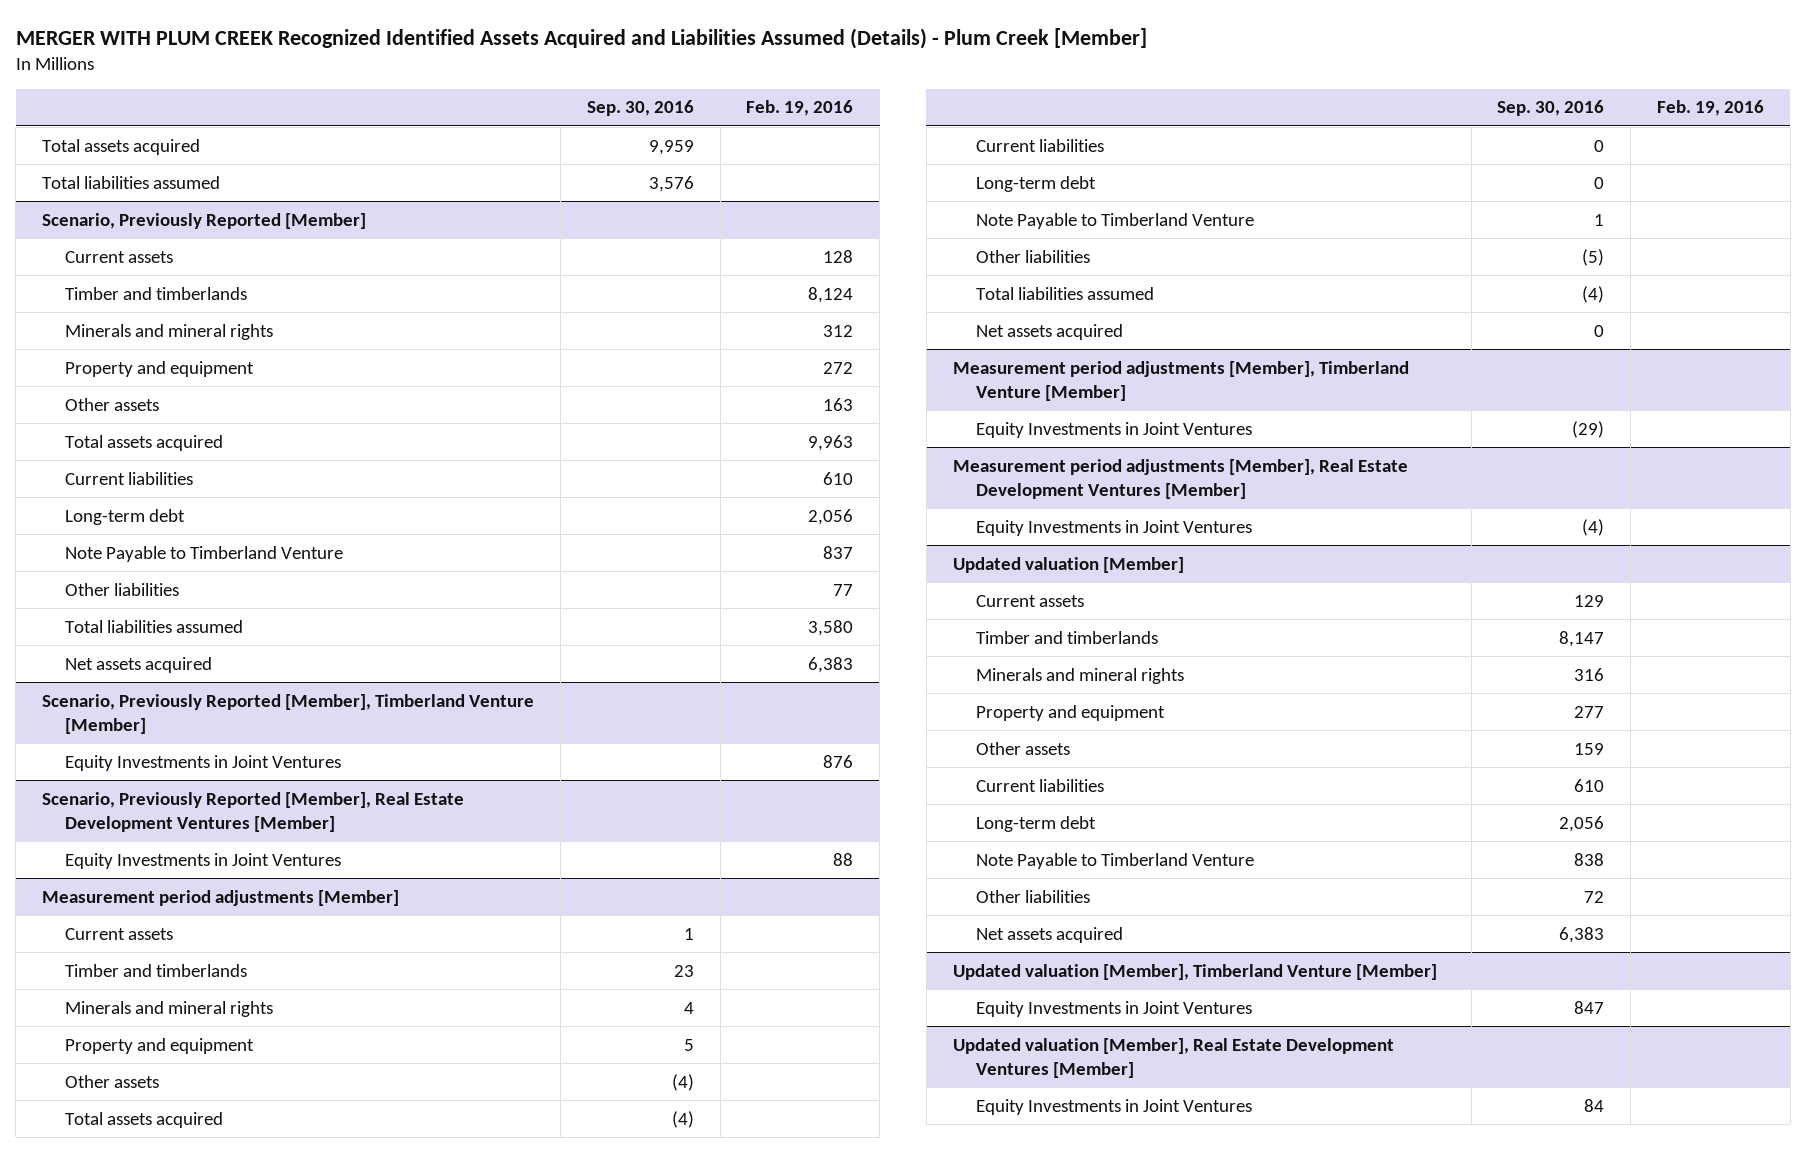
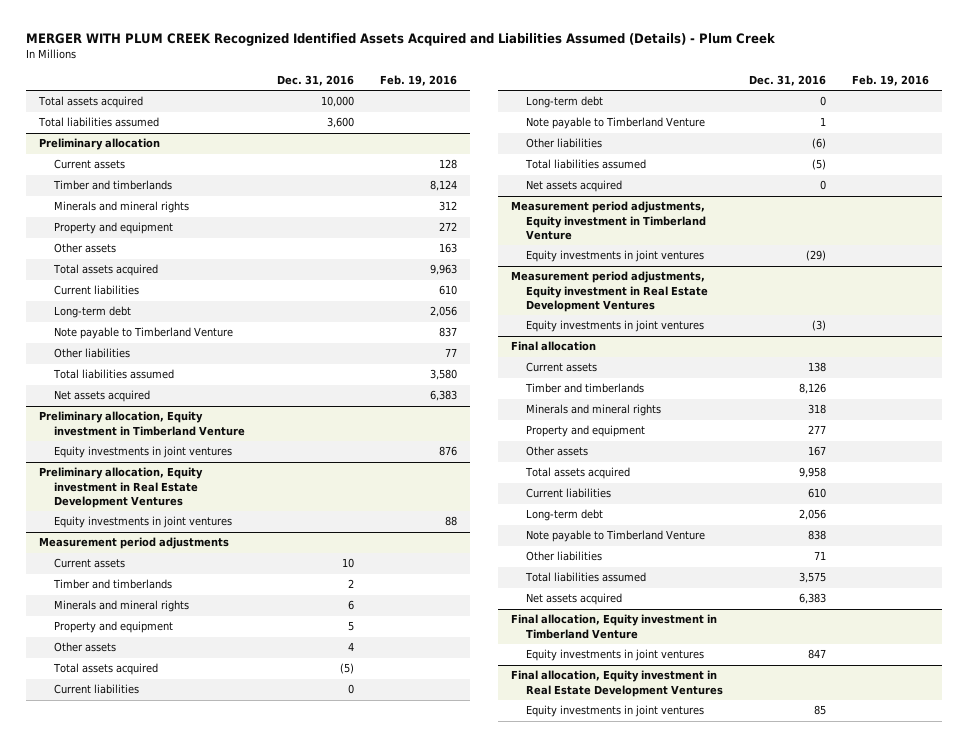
[15,27,1147,49] MERGER WITH PLUM CREEK Recognized Identified Assets Acquired and Liabilities Assumed (Details) - Plum Creek [Member] -> [26,33,776,47] MERGER WITH PLUM CREEK Recognized Identified Assets Acquired and Liabilities Assumed (Details) - Plum Creek
[586,100,694,117] Sep. 30, 2016 -> none
none -> [276,74,354,86] Dec. 31, 2016
[42,212,367,229] Scenario, Previously Reported [Member] -> [39,138,161,151] Preliminary allocation
[65,545,344,562] Note Payable to Timberland Venture -> [53,327,233,340] Note payable to Timberland Venture
[42,693,535,734] Scenario, Previously Reported [Member], Timberland Venture [Member] -> none
[65,754,342,771] Equity Investments in Joint Ventures -> none
[42,791,465,832] Scenario, Previously Reported [Member], Real Estate Development Ventures [Member] -> none
[65,852,342,869] Equity Investments in Joint Ventures -> none
none -> [39,411,245,436] Preliminary allocation, Equity investment in Timberland Venture
none -> [53,446,232,459] Equity investments in joint ventures
none -> [39,467,204,508] Preliminary allocation, Equity investment in Real Estate Development Ventures
none -> [53,516,232,529] Equity investments in joint ventures
[42,889,400,906] Measurement period adjustments [Member] -> [39,537,230,550] Measurement period adjustments
[976,212,1255,229] Note Payable to Timberland Venture -> [525,117,705,130] Note payable to Timberland Venture
[952,360,1409,401] Measurement period adjustments [Member], Timberland Venture [Member] -> [511,201,706,240] Measurement period adjustments, Equity investment in Timberland Venture
[976,421,1253,438] Equity Investments in Joint Ventures -> [525,250,704,263] Equity investments in joint ventures
[952,458,1408,499] Measurement period adjustments [Member], Real Estate Development Ventures [Member] -> [511,271,708,312] Measurement period adjustments, Equity investment in Real Estate Development Ventures
[976,519,1253,536] Equity Investments in Joint Ventures -> [525,320,704,333] Equity investments in joint ventures
[952,556,1184,573] Updated valuation [Member] -> [511,341,597,352] Final allocation
none -> [524,467,630,480] Total assets acquired
[976,852,1255,869] Note Payable to Timberland Venture -> [525,530,705,543] Note payable to Timberland Venture
none -> [524,572,646,583] Total liabilities assumed
[952,963,1437,980] Updated valuation [Member], Timberland Venture [Member] -> none
[976,1000,1253,1017] Equity Investments in Joint Ventures -> none
[952,1037,1394,1078] Updated valuation [Member], Real Estate Development Ventures [Member] -> none
[976,1098,1253,1115] Equity Investments in Joint Ventures -> none
none -> [511,614,718,639] Final allocation, Equity investment in Timberland Venture
none -> [525,649,704,662] Equity investments in joint ventures
none -> [511,670,723,697] Final allocation, Equity investment in Real Estate Development Ventures
none -> [525,705,704,718] Equity investments in joint ventures

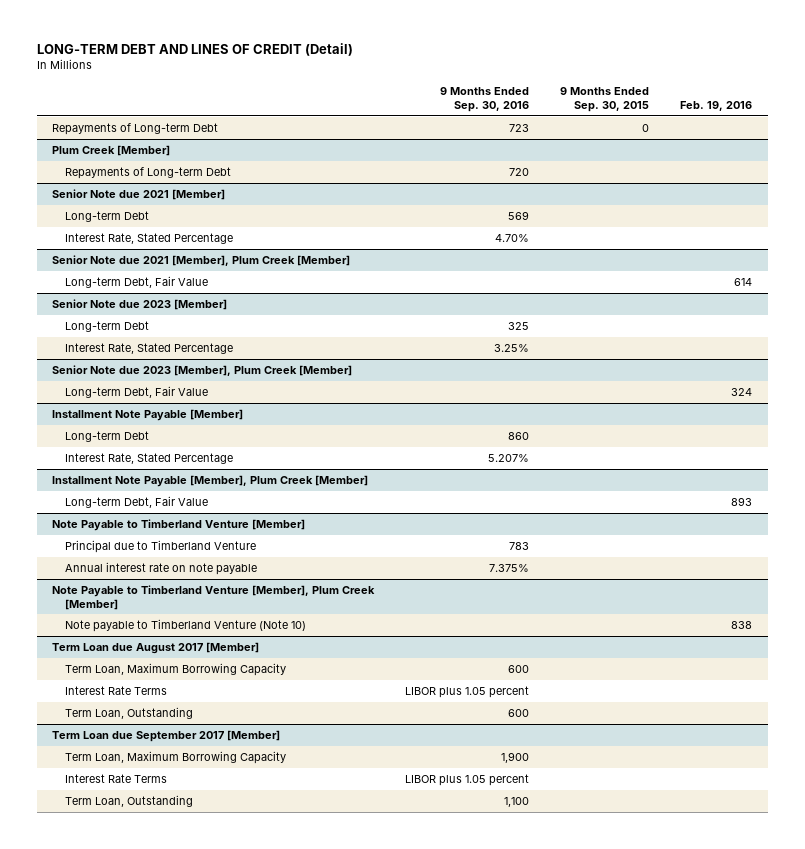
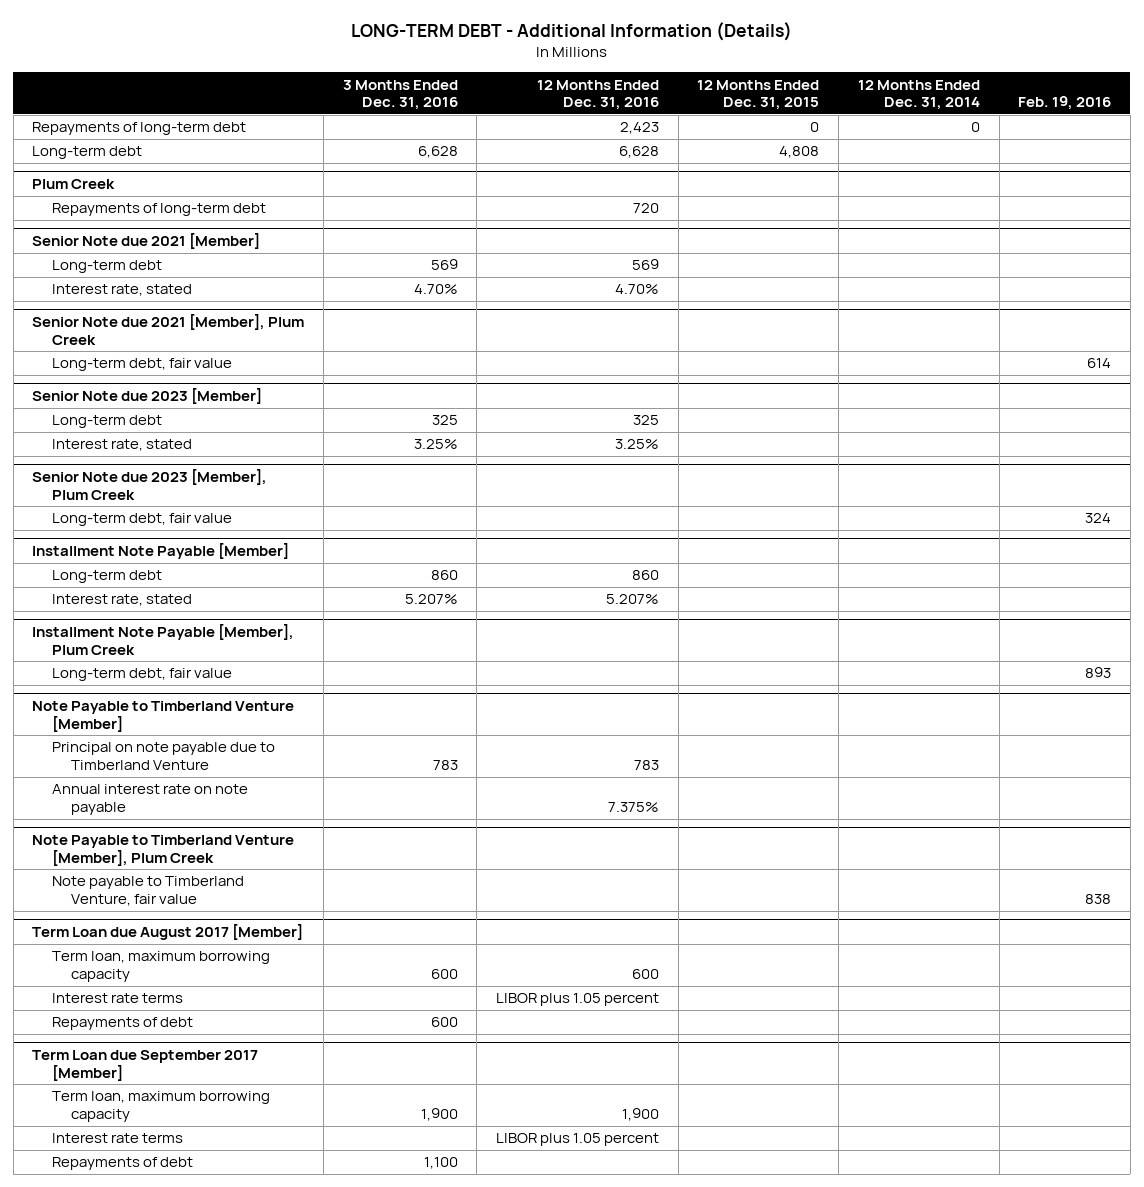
[36,43,353,57] LONG-TERM DEBT AND LINES OF CREDIT (Detail) -> [350,21,792,41] LONG-TERM DEBT - Additional Information (Details)
[440,87,530,113] 9 Months Ended Sep. 30, 2016 -> none
[560,87,650,113] 9 Months Ended Sep. 30, 2015 -> none
none -> [342,79,458,111] 3 Months Ended Dec. 31, 2016
none -> [537,79,660,111] 12 Months Ended Dec. 31, 2016
none -> [697,79,820,111] 12 Months Ended Dec. 31, 2015
none -> [857,79,980,111] 12 Months Ended Dec. 31, 2014
[52,122,219,135] Repayments of Long-term Debt -> [32,122,247,136] Repayments of long-term debt
none -> [32,146,143,160] Long-term debt
[52,144,171,156] Plum Creek [Member] -> [32,179,116,190] Plum Creek
[65,166,232,179] Repayments of Long-term Debt -> [51,203,266,217] Repayments of long-term debt
[65,210,150,222] Long-term Debt -> [51,260,162,274] Long-term debt
[65,232,234,244] Interest Rate, Stated Percentage -> [51,284,192,297] Interest rate, stated
[52,254,351,266] Senior Note due 2021 [Member], Plum Creek [Member] -> [32,314,305,346] Senior Note due 2021 [Member], Plum Creek
[65,275,209,288] Long-term Debt, Fair Value -> [51,358,232,372] Long-term debt, fair value
[65,320,150,332] Long-term Debt -> [51,415,162,429] Long-term debt
[65,342,234,354] Interest Rate, Stated Percentage -> [51,439,192,452] Interest rate, stated
[52,364,353,376] Senior Note due 2023 [Member], Plum Creek [Member] -> [32,469,268,501] Senior Note due 2023 [Member], Plum Creek
[65,385,209,398] Long-term Debt, Fair Value -> [51,513,232,527] Long-term debt, fair value
[65,430,150,442] Long-term Debt -> [51,570,162,584] Long-term debt
[65,452,234,464] Interest Rate, Stated Percentage -> [51,594,192,607] Interest rate, stated
[52,474,369,487] Installment Note Payable [Member], Plum Creek [Member] -> [32,624,295,656] Installment Note Payable [Member], Plum Creek
[65,495,209,508] Long-term Debt, Fair Value -> [51,668,232,682] Long-term debt, fair value
[65,539,257,553] Principal due to Timberland Venture -> [51,742,275,771] Principal on note payable due to Timberland Venture
[52,584,376,610] Note Payable to Timberland Venture [Member], Plum Creek [Member] -> [32,835,295,867] Note Payable to Timberland Venture [Member], Plum Creek
[65,618,307,632] Note payable to Timberland Venture (Note 10) -> [51,876,244,907] Note payable to Timberland Venture, fair value
[65,706,194,719] Term Loan, Outstanding -> none
[65,662,287,676] Term Loan, Maximum Borrowing Capacity -> [51,951,270,983] Term loan, maximum borrowing capacity
[65,685,168,695] Interest Rate Terms -> [51,993,183,1004] Interest rate terms
none -> [51,1017,193,1031] Repayments of debt
[65,794,194,807] Term Loan, Outstanding -> none
[65,750,287,764] Term Loan, Maximum Borrowing Capacity -> [51,1091,270,1123] Term loan, maximum borrowing capacity
[65,773,168,783] Interest Rate Terms -> [51,1133,183,1144] Interest rate terms
none -> [51,1157,193,1171] Repayments of debt

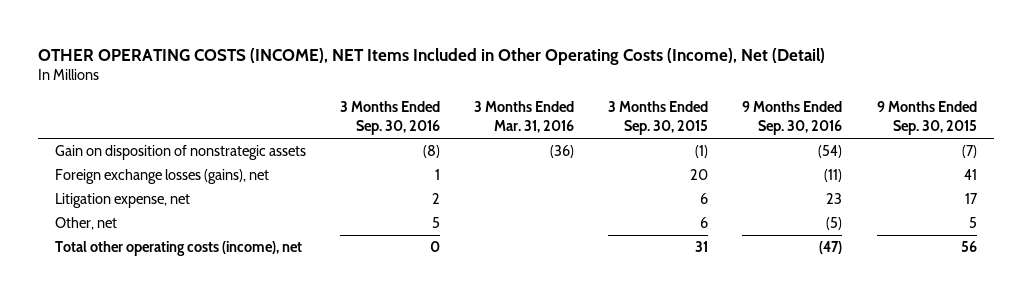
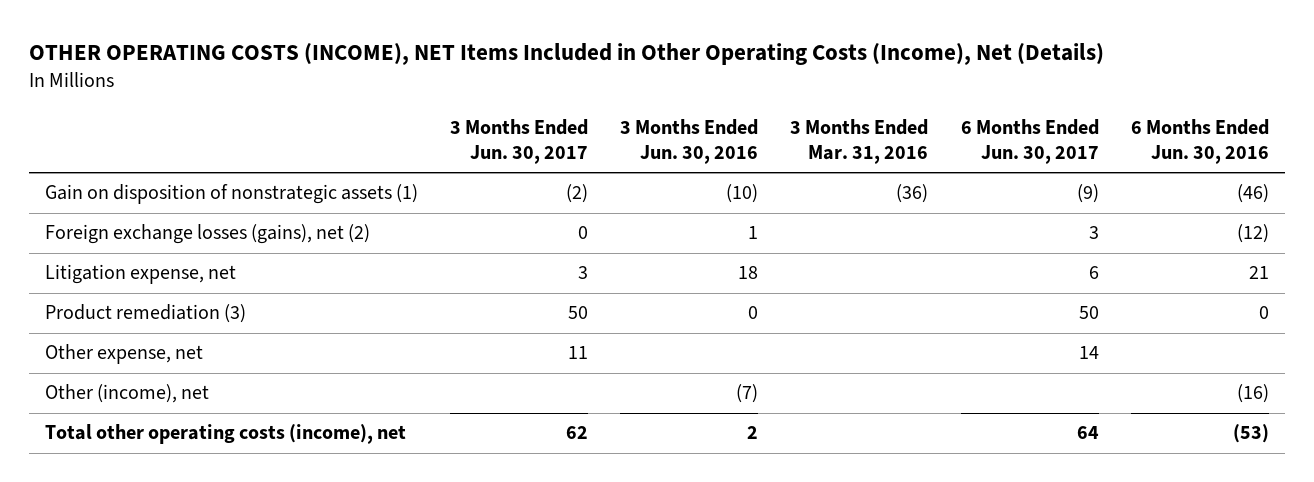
[37,47,825,65] OTHER OPERATING COSTS (INCOME), NET Items Included in Other Operating Costs (Income), Net (Detail) -> [28,42,1104,65] OTHER OPERATING COSTS (INCOME), NET Items Included in Other Operating Costs (Income), Net (Details)
[339,101,440,136] 3 Months Ended Sep. 30, 2016 -> none
[608,101,709,136] 3 Months Ended Sep. 30, 2015 -> none
[742,101,843,136] 9 Months Ended Sep. 30, 2016 -> none
[876,101,977,136] 9 Months Ended Sep. 30, 2015 -> none
none -> [449,118,588,165] 3 Months Ended Jun. 30, 2017
none -> [620,118,759,165] 3 Months Ended Jun. 30, 2016
none -> [960,118,1099,165] 6 Months Ended Jun. 30, 2017
none -> [1130,118,1269,165] 6 Months Ended Jun. 30, 2016
[54,145,306,161] Gain on disposition of nonstrategic assets -> [44,184,418,205] Gain on disposition of nonstrategic assets (1)
[54,169,269,185] Foreign exchange losses (gains), net -> [44,224,370,245] Foreign exchange losses (gains), net (2)
none -> [44,304,246,324] Product remediation (3)
none -> [44,344,203,365] Other expense, net
[54,217,117,231] Other, net -> [44,384,209,404] Other (income), net

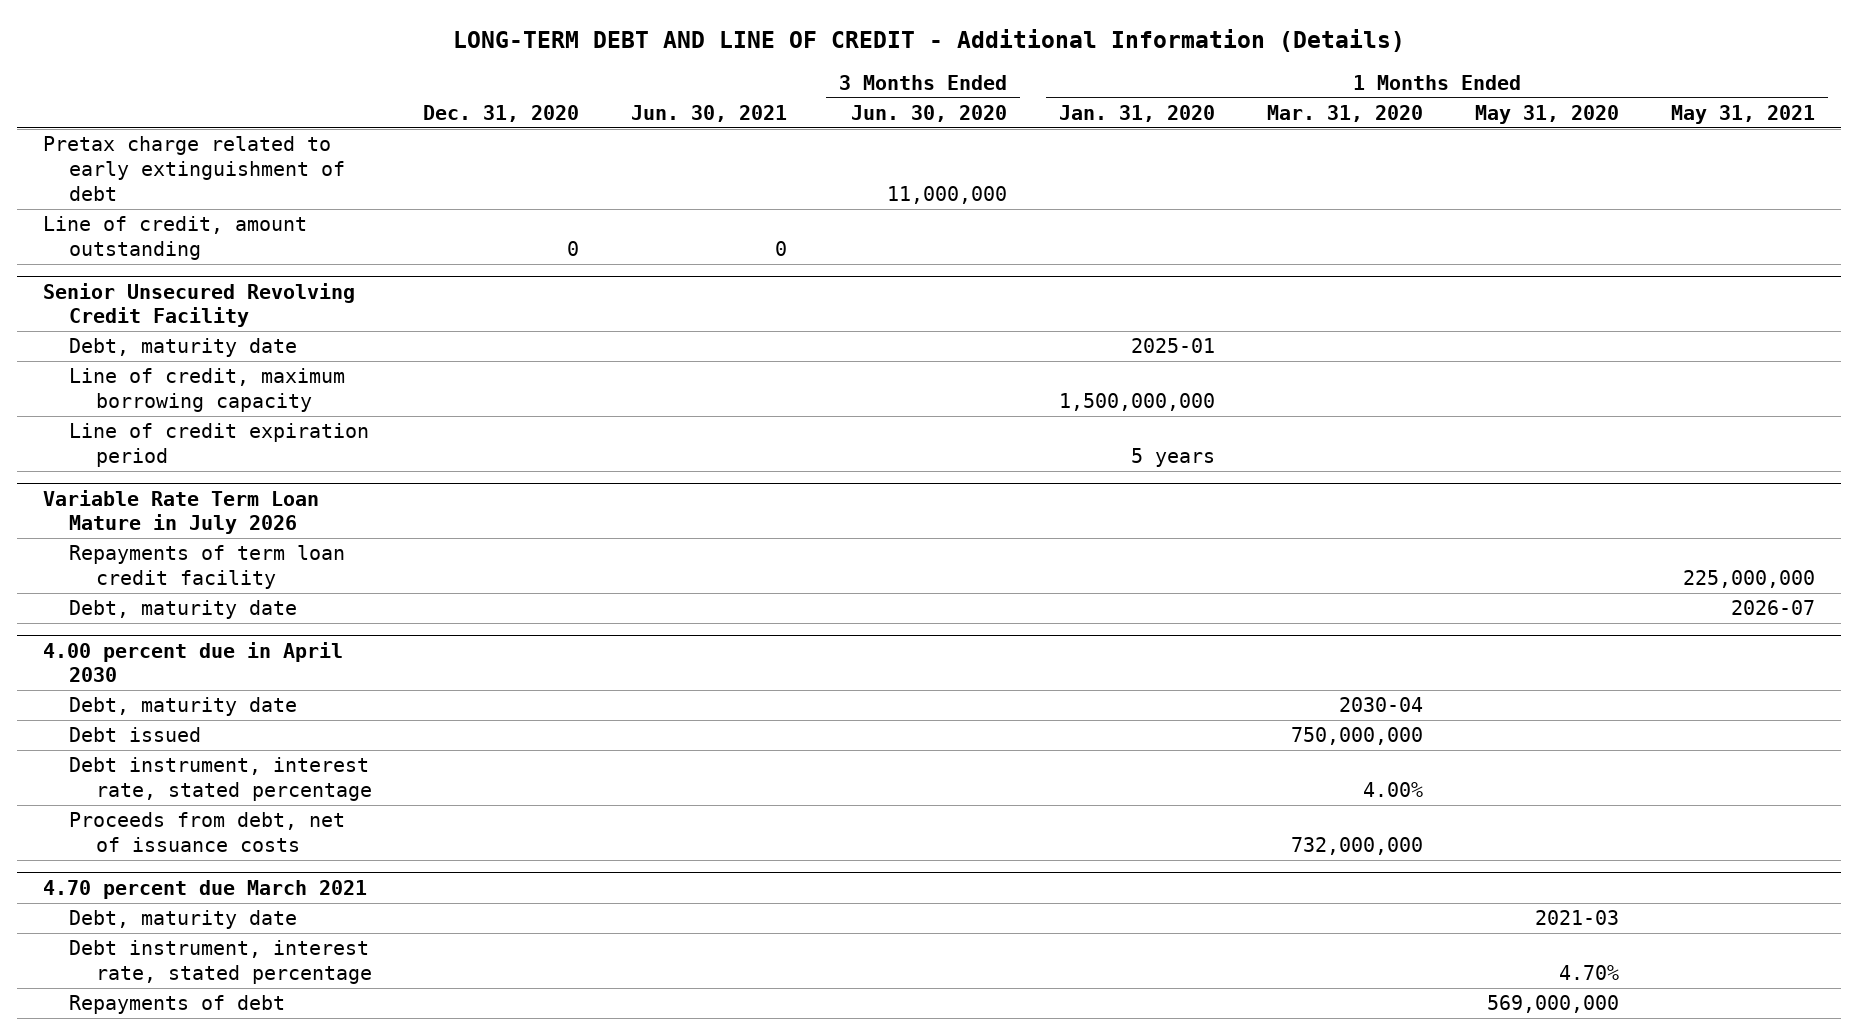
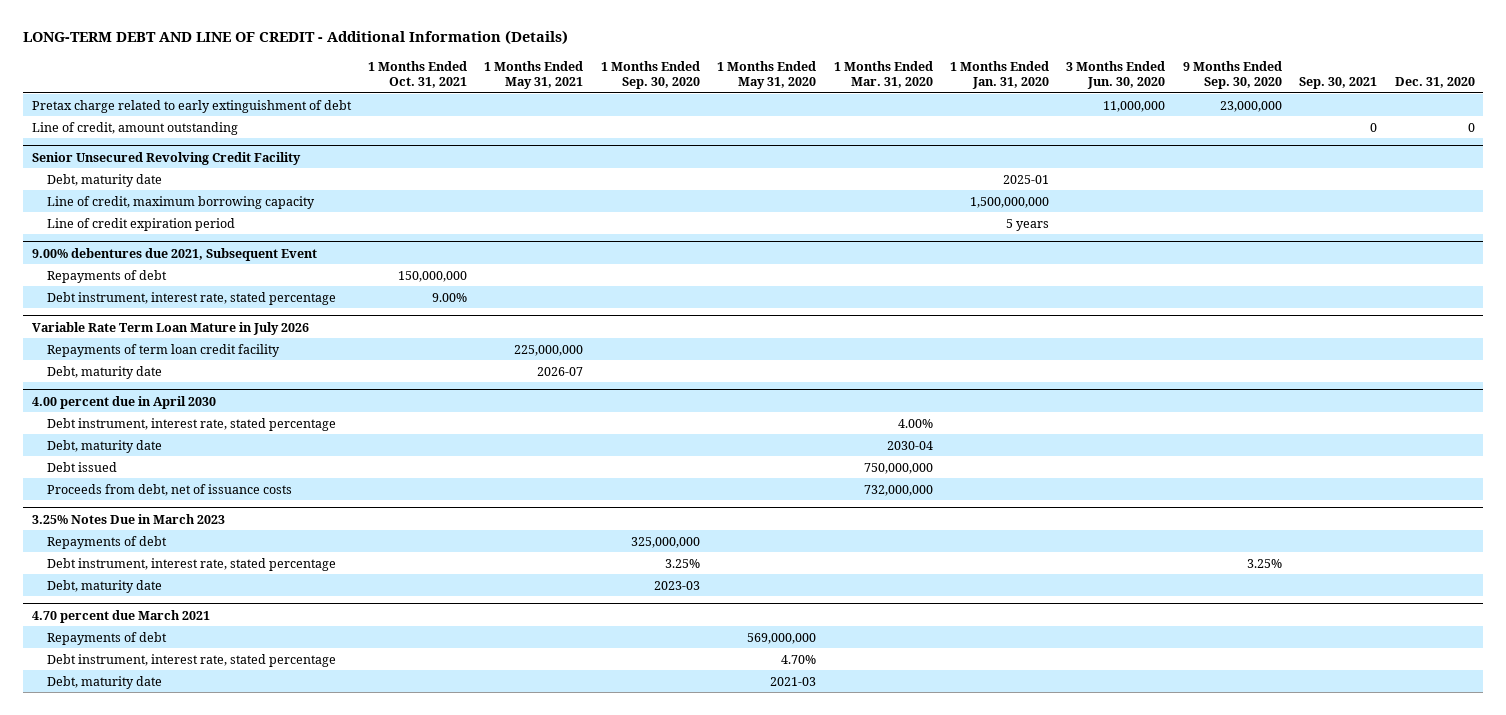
[631,105,788,123] Jun. 30, 2021 -> none
none -> [368,60,468,89] 1 Months Ended Oct. 31, 2021
none -> [600,60,700,90] 1 Months Ended Sep. 30, 2020
none -> [1182,60,1282,90] 9 Months Ended Sep. 30, 2020
none -> [1299,77,1378,90] Sep. 30, 2021
none -> [31,247,317,261] 9.00% debentures due 2021, Subsequent Event
none -> [46,269,167,283] Repayments of debt
none -> [46,291,336,305] Debt instrument, interest rate, stated percentage
[69,757,372,802] Debt instrument, interest rate, stated percentage -> [46,417,336,431] Debt instrument, interest rate, stated percentage
none -> [31,513,225,524] 3.25% Notes Due in March 2023
none -> [46,535,167,549] Repayments of debt
none -> [46,557,336,571] Debt instrument, interest rate, stated percentage
none -> [46,579,162,593] Debt, maturity date
[69,940,372,985] Debt instrument, interest rate, stated percentage -> [46,653,336,667] Debt instrument, interest rate, stated percentage
[69,910,298,930] Debt, maturity date -> [46,675,162,689] Debt, maturity date

